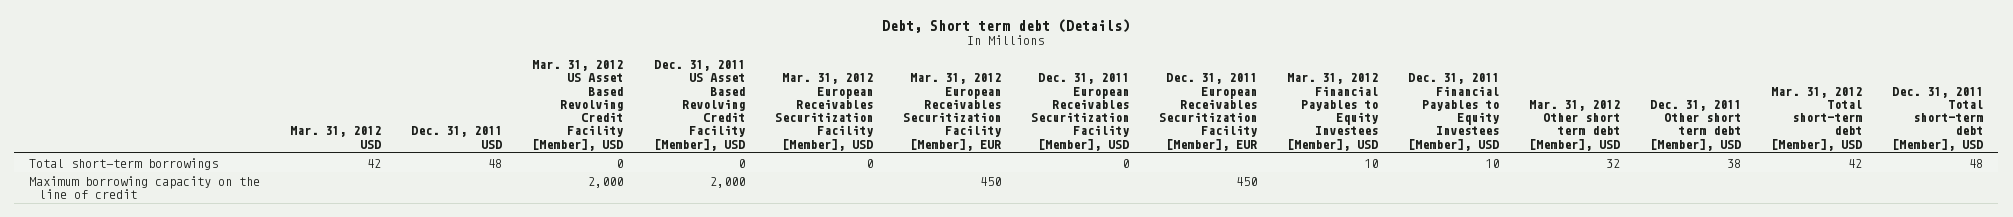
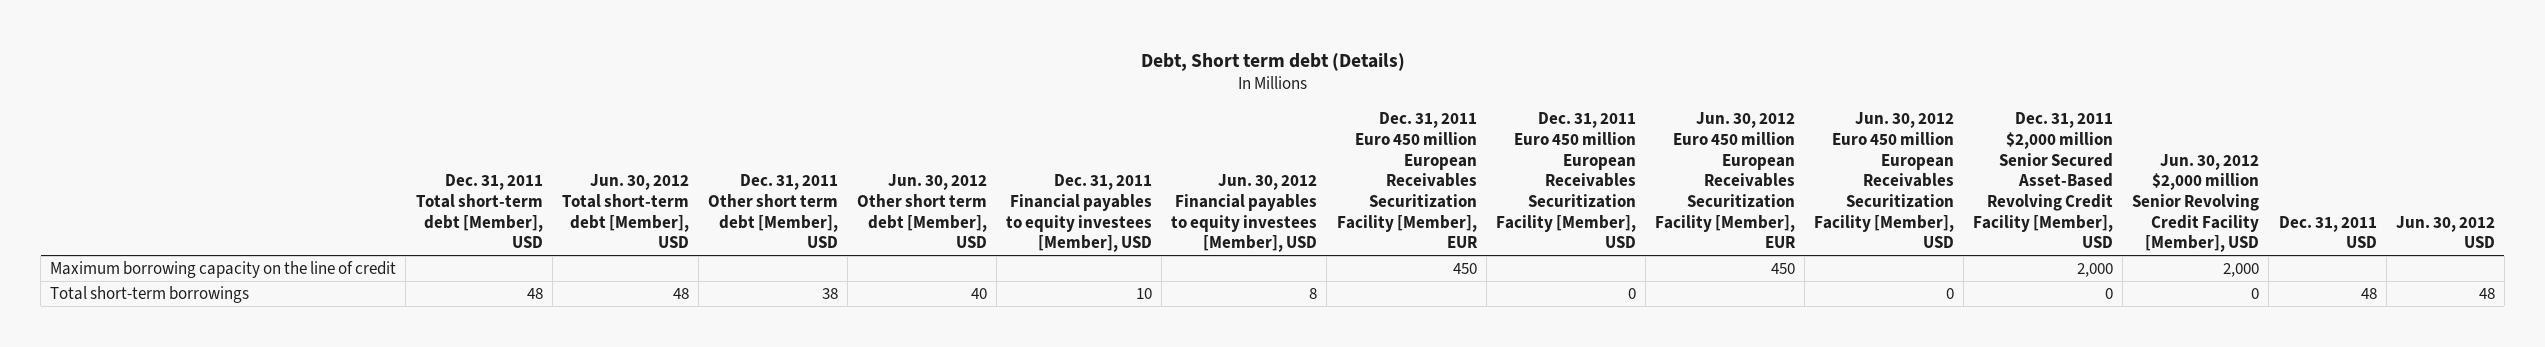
[290,126,382,149] Mar. 31, 2012 USD -> none
[532,59,624,151] Mar. 31, 2012 US Asset Based Revolving Credit Facility [Member], USD -> none
[653,59,745,151] Dec. 31, 2011 US Asset Based Revolving Credit Facility [Member], USD -> none
[774,73,873,151] Mar. 31, 2012 European Receivables Securitization Facility [Member], USD -> none
[902,73,1001,151] Mar. 31, 2012 European Receivables Securitization Facility [Member], EUR -> none
[1030,73,1129,151] Dec. 31, 2011 European Receivables Securitization Facility [Member], USD -> none
[1158,73,1257,151] Dec. 31, 2011 European Receivables Securitization Facility [Member], EUR -> none
[1286,73,1378,151] Mar. 31, 2012 Financial Payables to Equity Investees [Member], USD -> none
[1408,73,1500,151] Dec. 31, 2011 Financial Payables to Equity Investees [Member], USD -> none
[1529,99,1621,151] Mar. 31, 2012 Other short term debt [Member], USD -> none
[1771,86,1863,151] Mar. 31, 2012 Total short-term debt [Member], USD -> none
none -> [561,174,689,249] Jun. 30, 2012 Total short-term debt [Member], USD
none -> [857,174,988,249] Jun. 30, 2012 Other short term debt [Member], USD
none -> [1006,174,1153,253] Dec. 31, 2011 Financial payables to equity investees [Member], USD
none -> [1171,174,1318,253] Jun. 30, 2012 Financial payables to equity investees [Member], USD
none -> [1336,112,1478,249] Dec. 31, 2011 Euro 450 million European Receivables Securitization Facility [Member], EUR
none -> [1495,112,1636,249] Dec. 31, 2011 Euro 450 million European Receivables Securitization Facility [Member], USD
none -> [1654,112,1796,249] Jun. 30, 2012 Euro 450 million European Receivables Securitization Facility [Member], EUR
none -> [1814,112,1955,249] Jun. 30, 2012 Euro 450 million European Receivables Securitization Facility [Member], USD
none -> [1973,112,2114,249] Dec. 31, 2011 $2,000 million Senior Secured Asset-Based Revolving Credit Facility [Member], USD
none -> [2132,153,2260,253] Jun. 30, 2012 $2,000 million Senior Revolving Credit Facility [Member], USD
none -> [2395,215,2495,249] Jun. 30, 2012 USD
[29,157,219,170] Total short-term borrowings -> [50,286,250,304] Total short-term borrowings

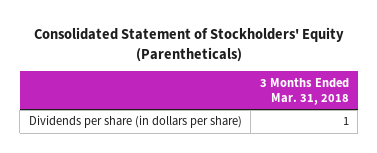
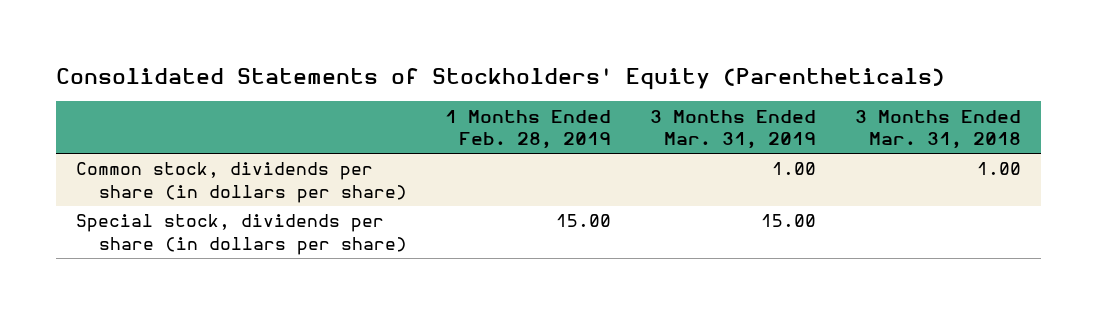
[33,27,344,62] Consolidated Statement of Stockholders' Equity (Parentheticals) -> [56,67,946,90] Consolidated Statements of Stockholders' Equity (Parentheticals)
none -> [445,109,612,150] 1 Months Ended Feb. 28, 2019
none -> [650,109,817,150] 3 Months Ended Mar. 31, 2019
[28,115,242,129] Dividends per share (in dollars per share) -> [75,162,407,203] Common stock, dividends per share (in dollars per share)
[342,117,349,126] 1 -> [977,162,1022,176] 1.00
none -> [75,214,407,255] Special stock, dividends per share (in dollars per share)

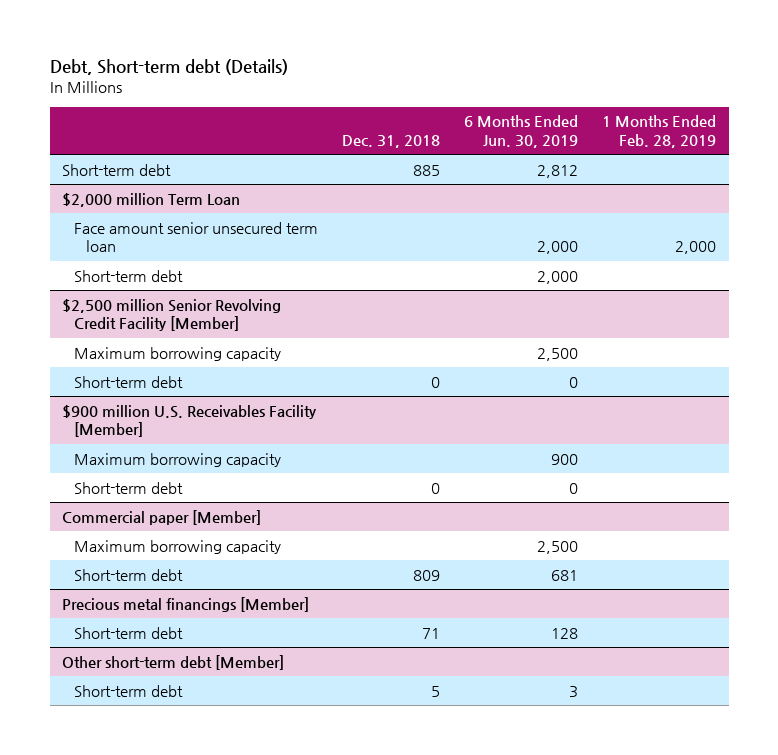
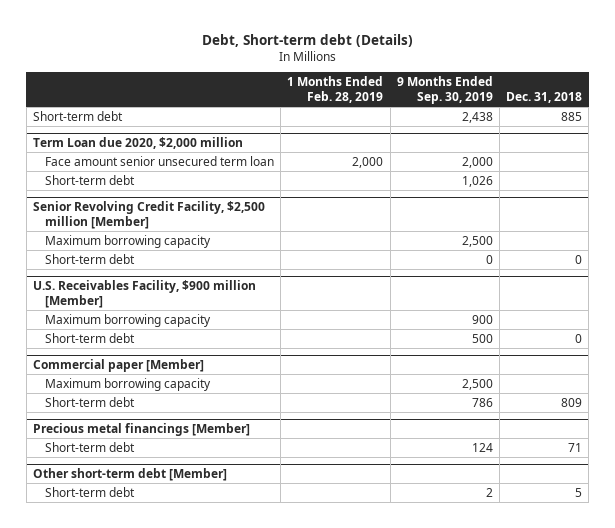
[464,115,579,148] 6 Months Ended Jun. 30, 2019 -> none
none -> [396,76,493,104] 9 Months Ended Sep. 30, 2019
[61,192,240,207] $2,000 million Term Loan -> [32,137,243,150] Term Loan due 2020, $2,000 million
[61,298,281,332] $2,500 million Senior Revolving Credit Facility [Member] -> [32,201,265,229] Senior Revolving Credit Facility, $2,500 million [Member]
[61,404,317,438] $900 million U.S. Receivables Facility [Member] -> [32,280,256,308] U.S. Receivables Facility, $900 million [Member]

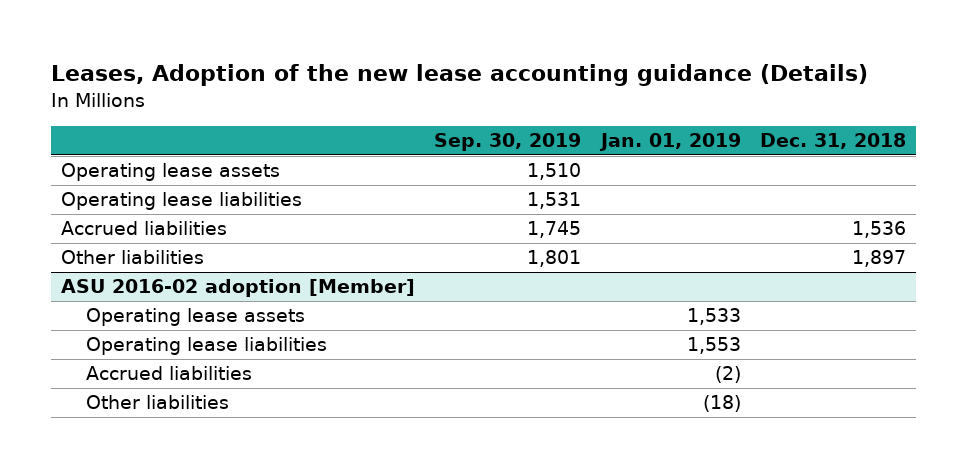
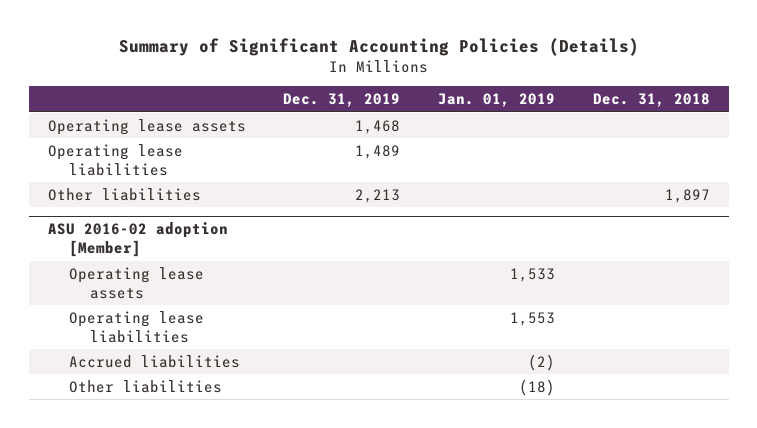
[50,63,868,86] Leases, Adoption of the new lease accounting guidance (Details) -> [118,37,639,56] Summary of Significant Accounting Policies (Details)
[434,133,582,152] Sep. 30, 2019 -> none
none -> [283,93,401,108] Dec. 31, 2019
[60,221,227,236] Accrued liabilities -> none

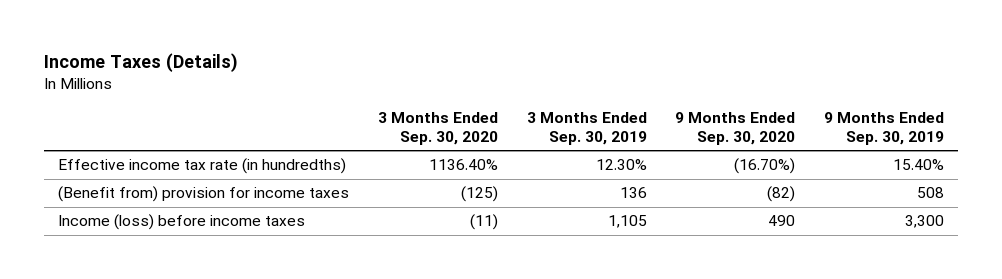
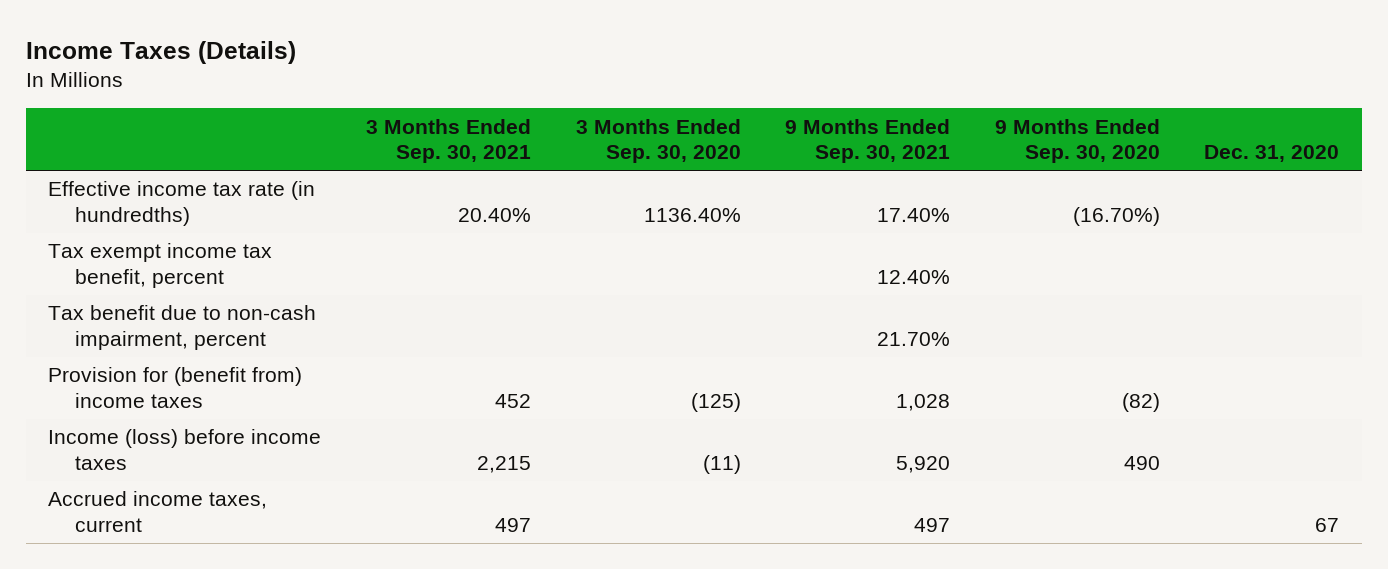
[526,112,647,145] 3 Months Ended Sep. 30, 2019 -> none
[824,112,945,145] 9 Months Ended Sep. 30, 2019 -> none
none -> [365,118,531,164] 3 Months Ended Sep. 30, 2021
none -> [785,118,951,164] 9 Months Ended Sep. 30, 2021
none -> [1204,145,1340,163] Dec. 31, 2020
none -> [48,243,273,288] Tax exempt income tax benefit, percent
none -> [48,305,317,350] Tax benefit due to non-cash impairment, percent
[58,186,350,203] (Benefit from) provision for income taxes -> [48,367,303,408] Provision for (benefit from) income taxes
none -> [48,491,268,532] Accrued income taxes, current

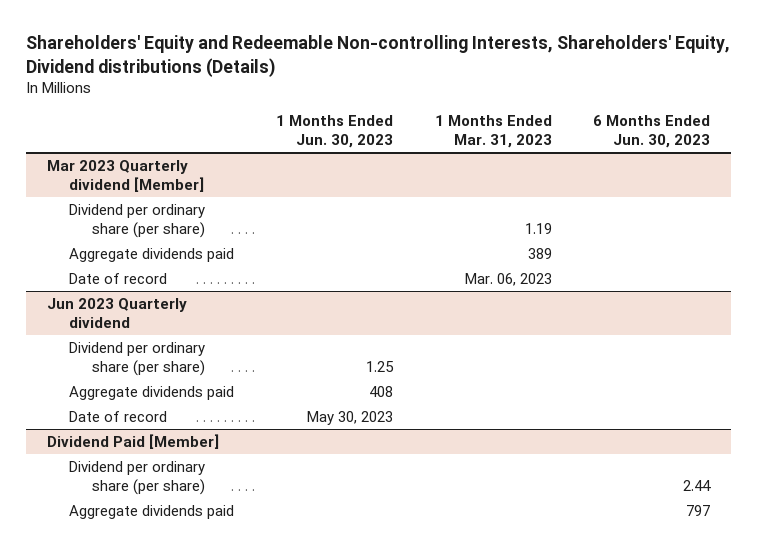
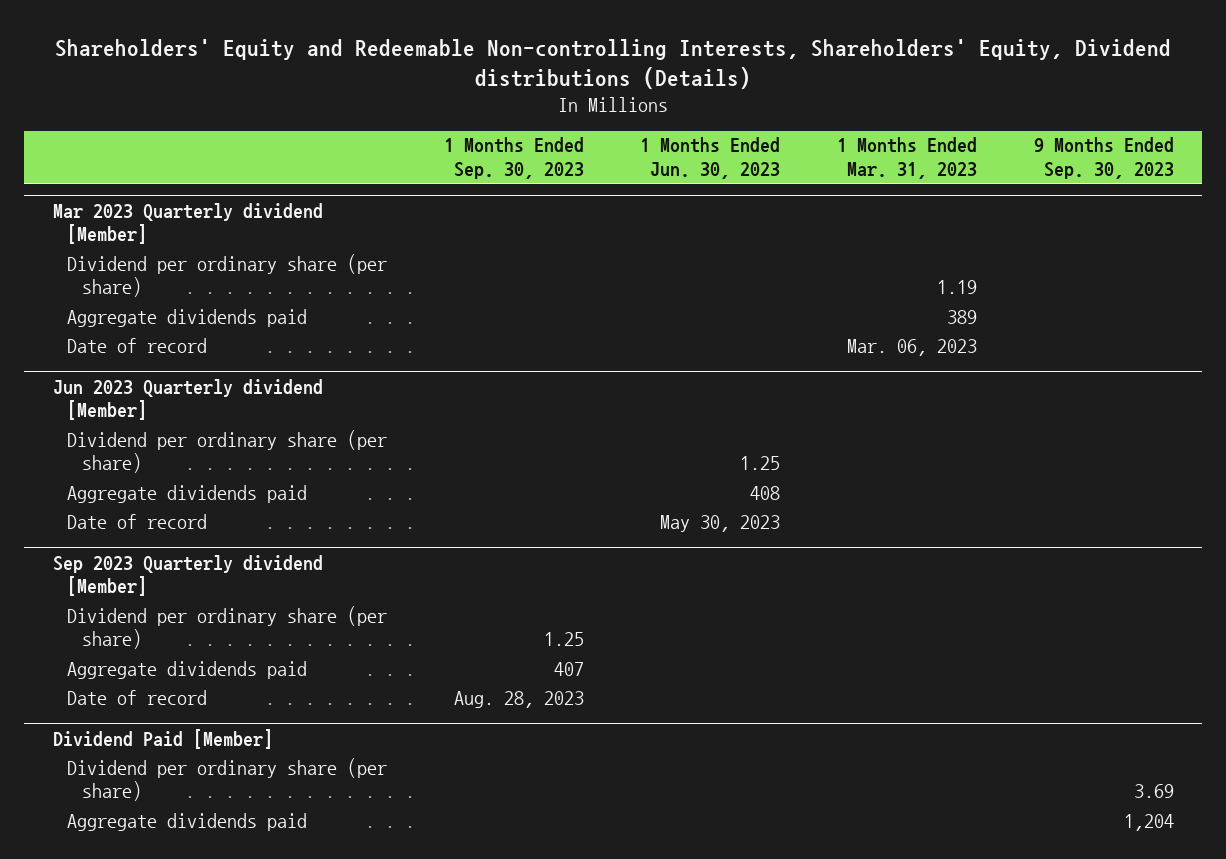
[593,115,711,149] 6 Months Ended Jun. 30, 2023 -> none
none -> [443,137,584,180] 1 Months Ended Sep. 30, 2023
none -> [1033,137,1174,180] 9 Months Ended Sep. 30, 2023
[46,297,187,328] Jun 2023 Quarterly dividend -> [52,378,323,421] Jun 2023 Quarterly dividend [Member]
none -> [52,554,323,597] Sep 2023 Quarterly dividend [Member]
none -> [67,605,388,650] Dividend per ordinary share (per share)
none -> [67,660,308,679] Aggregate dividends paid
none -> [67,689,208,705] Date of record

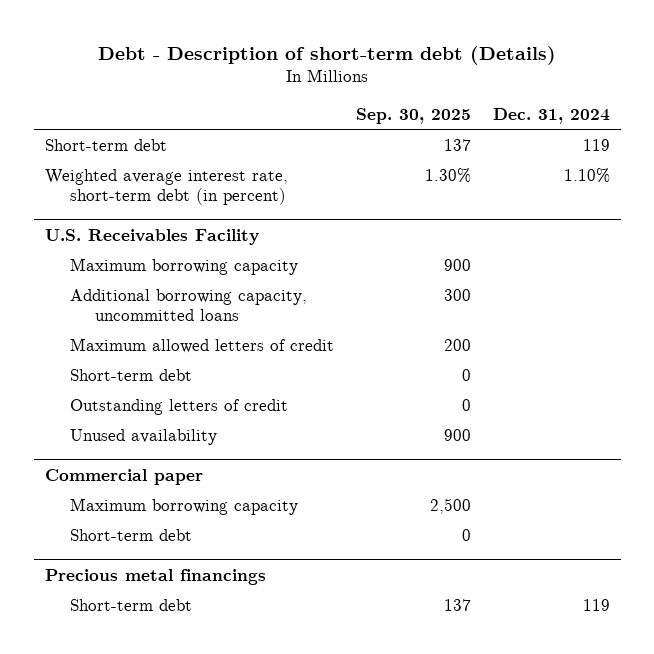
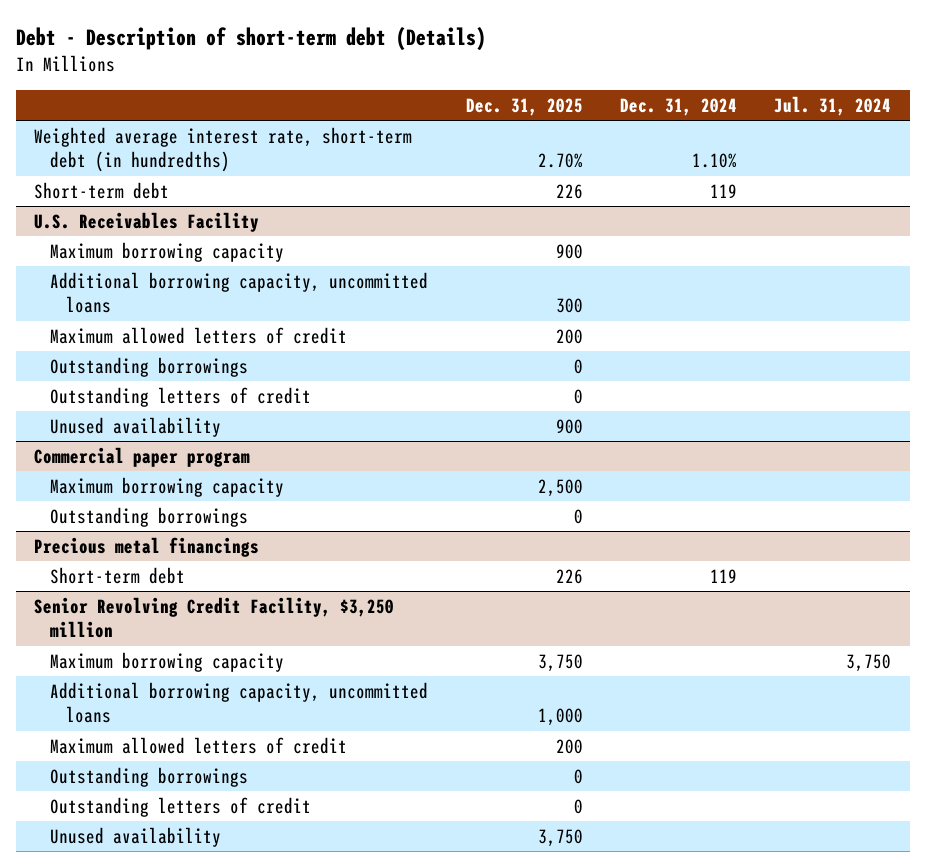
[355,107,471,124] Sep. 30, 2025 -> none
none -> [465,97,583,116] Dec. 31, 2025
none -> [774,95,892,116] Jul. 31, 2024
none -> [34,126,413,173] Weighted average interest rate, short-term debt (in hundredths)
[44,168,288,205] Weighted average interest rate, short-term debt (in percent) -> none
[69,368,192,381] Short-term debt -> none
none -> [50,356,249,377] Outstanding borrowings
[44,468,203,485] Commercial paper -> [34,446,251,467] Commercial paper program
[69,528,192,541] Short-term debt -> none
none -> [50,506,249,527] Outstanding borrowings
none -> [34,596,395,639] Senior Revolving Credit Facility, $3,250 million
none -> [50,651,285,672] Maximum borrowing capacity
none -> [50,681,429,724] Additional borrowing capacity, uncommitted loans
none -> [50,736,348,754] Maximum allowed letters of credit
none -> [50,766,249,787] Outstanding borrowings
none -> [50,796,312,817] Outstanding letters of credit
none -> [50,826,222,847] Unused availability

